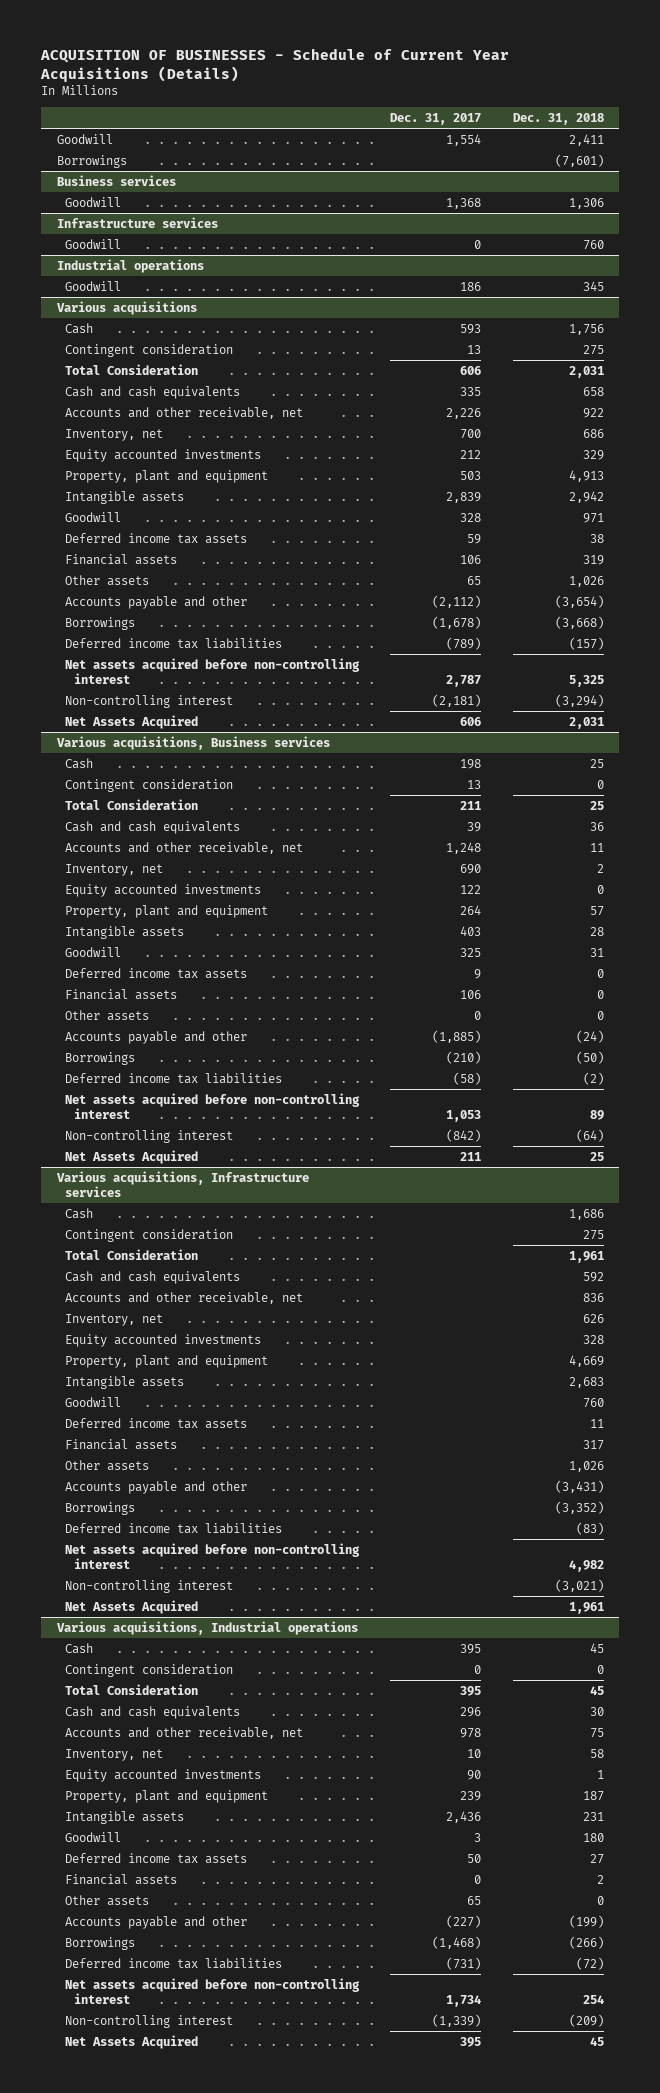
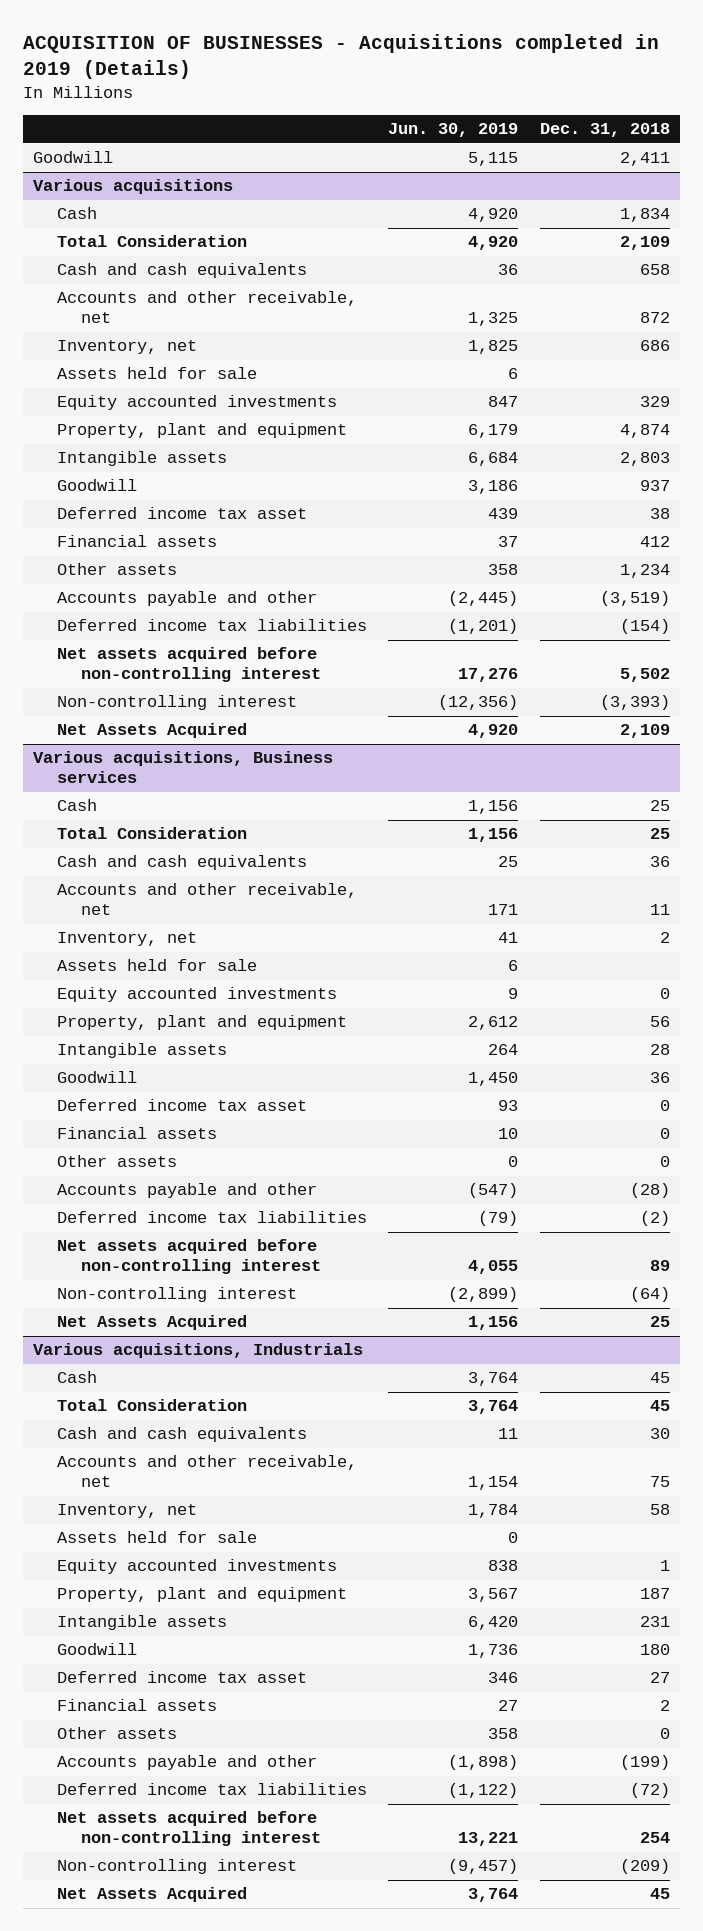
[40,48,510,82] ACQUISITION OF BUSINESSES - Schedule of Current Year Acquisitions (Details) -> [22,33,659,80] ACQUISITION OF BUSINESSES - Acquisitions completed in 2019 (Details)
[390,112,482,125] Dec. 31, 2017 -> none
none -> [388,123,519,138] Jun. 30, 2019
[56,154,127,168] Borrowings -> none
[56,174,176,186] Business services -> none
[65,196,122,207] Goodwill -> none
[56,216,218,228] Infrastructure services -> none
[65,238,122,249] Goodwill -> none
[56,258,204,273] Industrial operations -> none
[65,280,122,291] Goodwill -> none
[65,343,234,357] Contingent consideration -> none
[568,323,604,335] 1,756 -> [619,208,670,223] 1,834
[568,365,604,378] 2,031 -> [619,236,670,251] 2,109
[582,407,604,418] 922 -> [639,312,670,324] 872
none -> [57,367,258,380] Assets held for sale
[65,616,136,630] Borrowings -> none
[568,469,604,482] 4,913 -> [619,424,670,439] 4,874
[568,490,604,503] 2,942 -> [619,452,670,467] 2,803
[582,512,604,523] 971 -> [639,480,670,492] 937
[65,532,248,544] Deferred income tax assets -> [57,507,308,520] Deferred income tax asset
[582,554,604,565] 319 -> [639,536,670,548] 412
[568,575,604,587] 1,026 -> [619,564,670,579] 1,234
[554,594,604,608] (3,654) -> [599,591,670,607] (3,519)
[568,636,604,650] (157) -> [619,619,670,635] (154)
[568,674,604,687] 5,325 -> [619,668,670,683] 5,502
[554,693,604,707] (3,294) -> [599,695,670,711] (3,393)
[568,716,604,729] 2,031 -> [619,724,670,739] 2,109
[65,778,234,792] Contingent consideration -> none
none -> [57,959,258,972] Assets held for sale
[589,905,604,916] 57 -> [649,1016,670,1028] 56
[589,947,604,957] 31 -> [649,1072,670,1084] 36
[65,967,248,979] Deferred income tax assets -> [57,1099,308,1112] Deferred income tax asset
[65,1051,136,1065] Borrowings -> none
[575,1029,604,1043] (24) -> [629,1183,670,1199] (28)
[56,1170,309,1197] Various acquisitions, Infrastructure services -> none
[65,1207,94,1219] Cash -> none
[65,1228,234,1242] Contingent consideration -> none
[65,1248,199,1260] Total Consideration -> none
[65,1270,241,1284] Cash and cash equivalents -> none
[65,1291,304,1304] Accounts and other receivable, net -> none
[65,1313,164,1326] Inventory, net -> none
[65,1333,262,1347] Equity accounted investments -> none
[65,1354,269,1368] Property, plant and equipment -> none
[65,1375,185,1389] Intangible assets -> none
[65,1396,122,1407] Goodwill -> none
[65,1417,248,1429] Deferred income tax assets -> none
[65,1438,178,1450] Financial assets -> none
[65,1459,150,1471] Other assets -> none
[65,1480,248,1494] Accounts payable and other -> none
[65,1501,136,1515] Borrowings -> none
[65,1522,283,1534] Deferred income tax liabilities -> none
[65,1542,361,1569] Net assets acquired before non-controlling interest -> none
[65,1579,234,1593] Non-controlling interest -> none
[65,1599,199,1614] Net Assets Acquired -> none
[56,1620,358,1635] Various acquisitions, Industrial operations -> [33,1343,364,1359] Various acquisitions, Industrials
[65,1663,234,1677] Contingent consideration -> none
none -> [57,1531,258,1544] Assets held for sale
[65,1852,248,1864] Deferred income tax assets -> [57,1671,308,1684] Deferred income tax asset
[65,1936,136,1950] Borrowings -> none

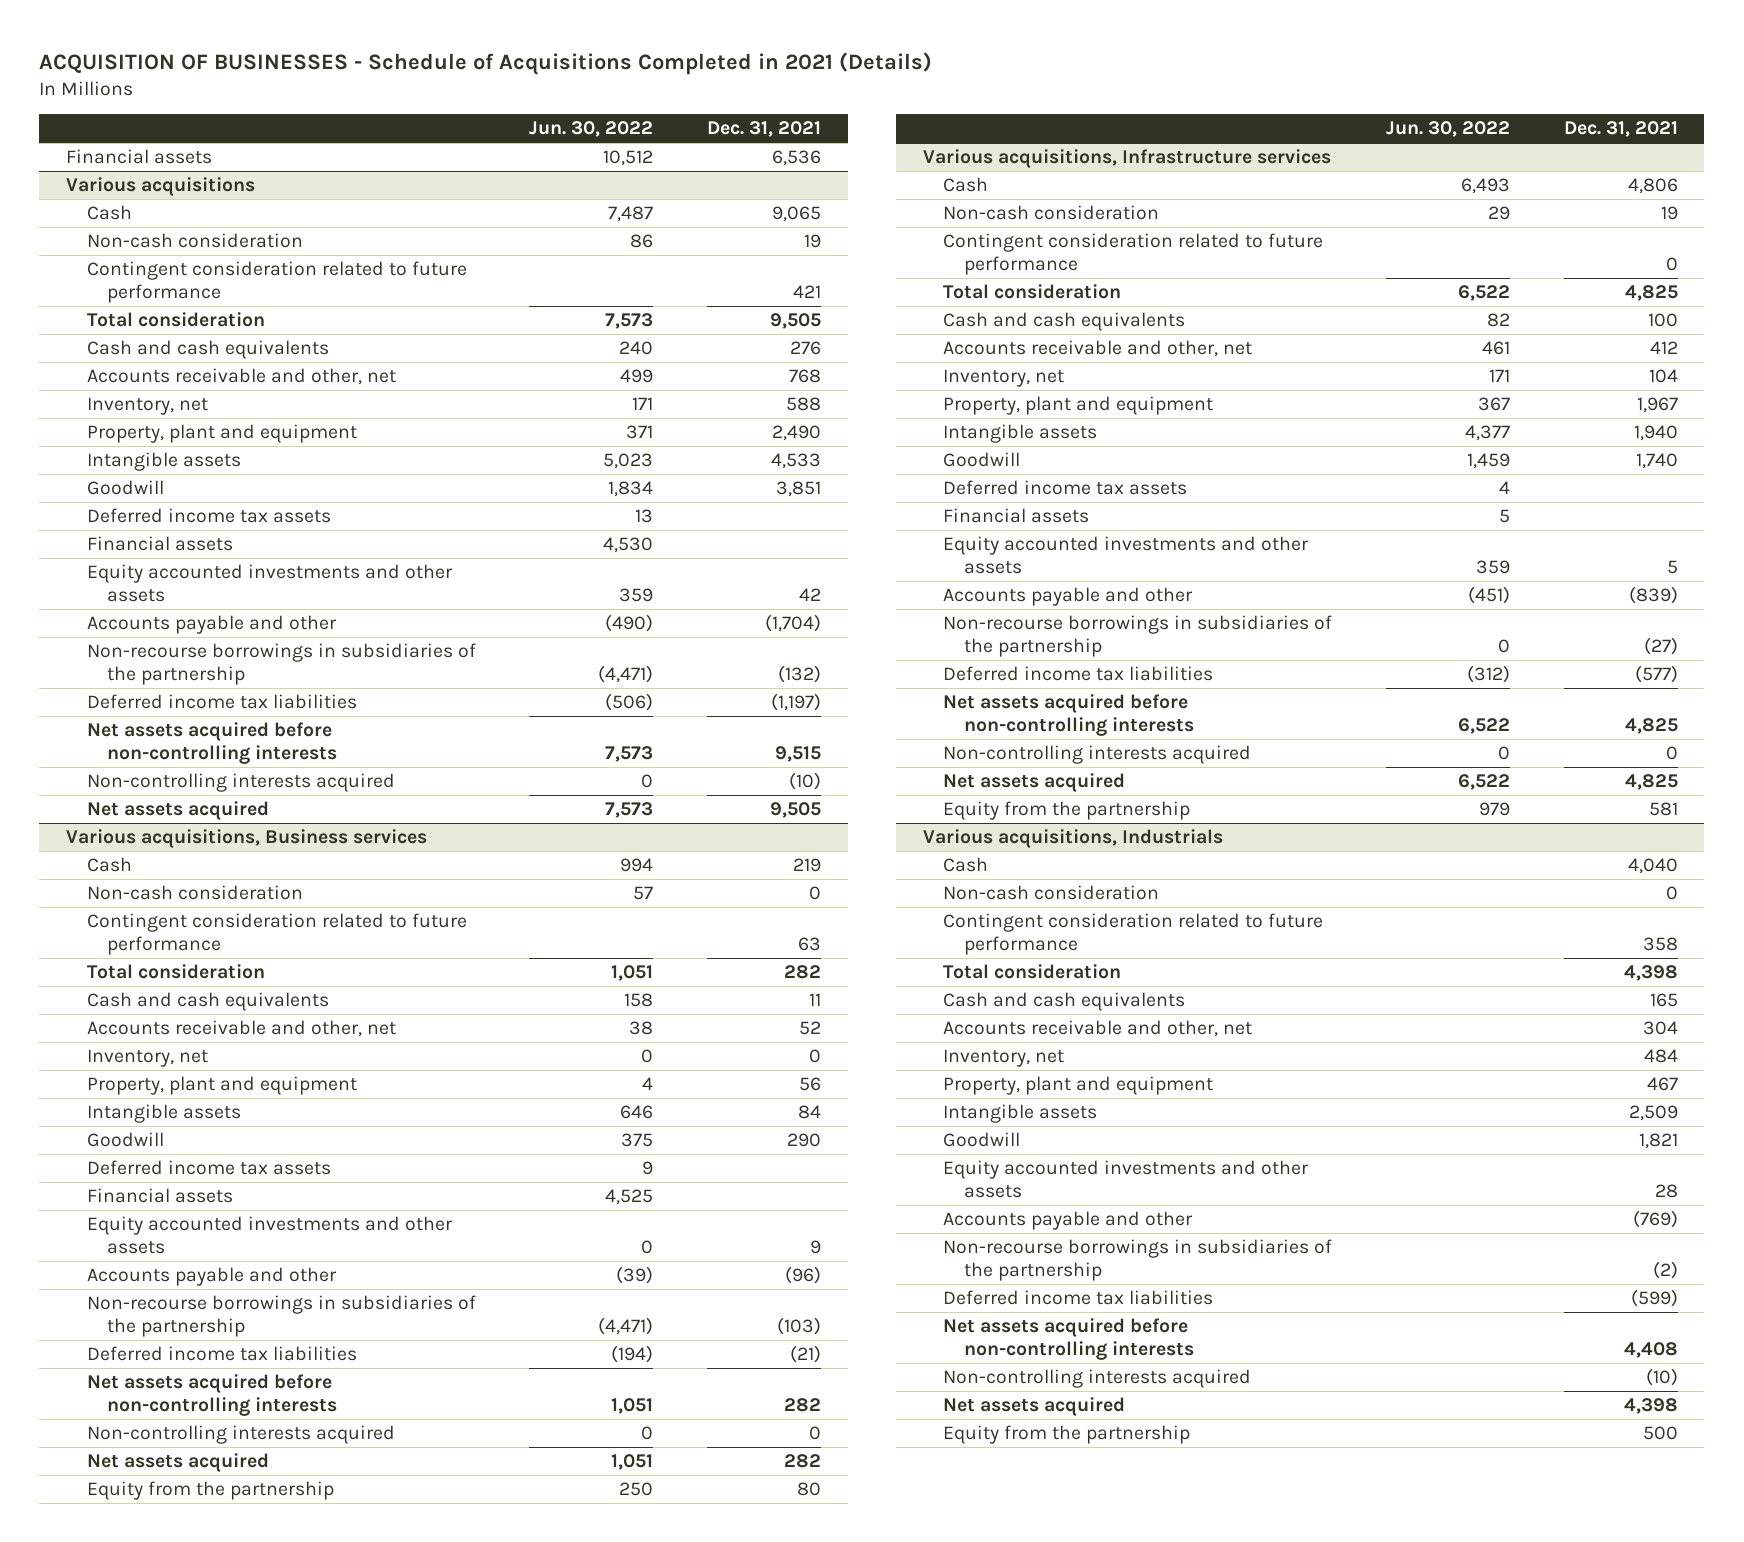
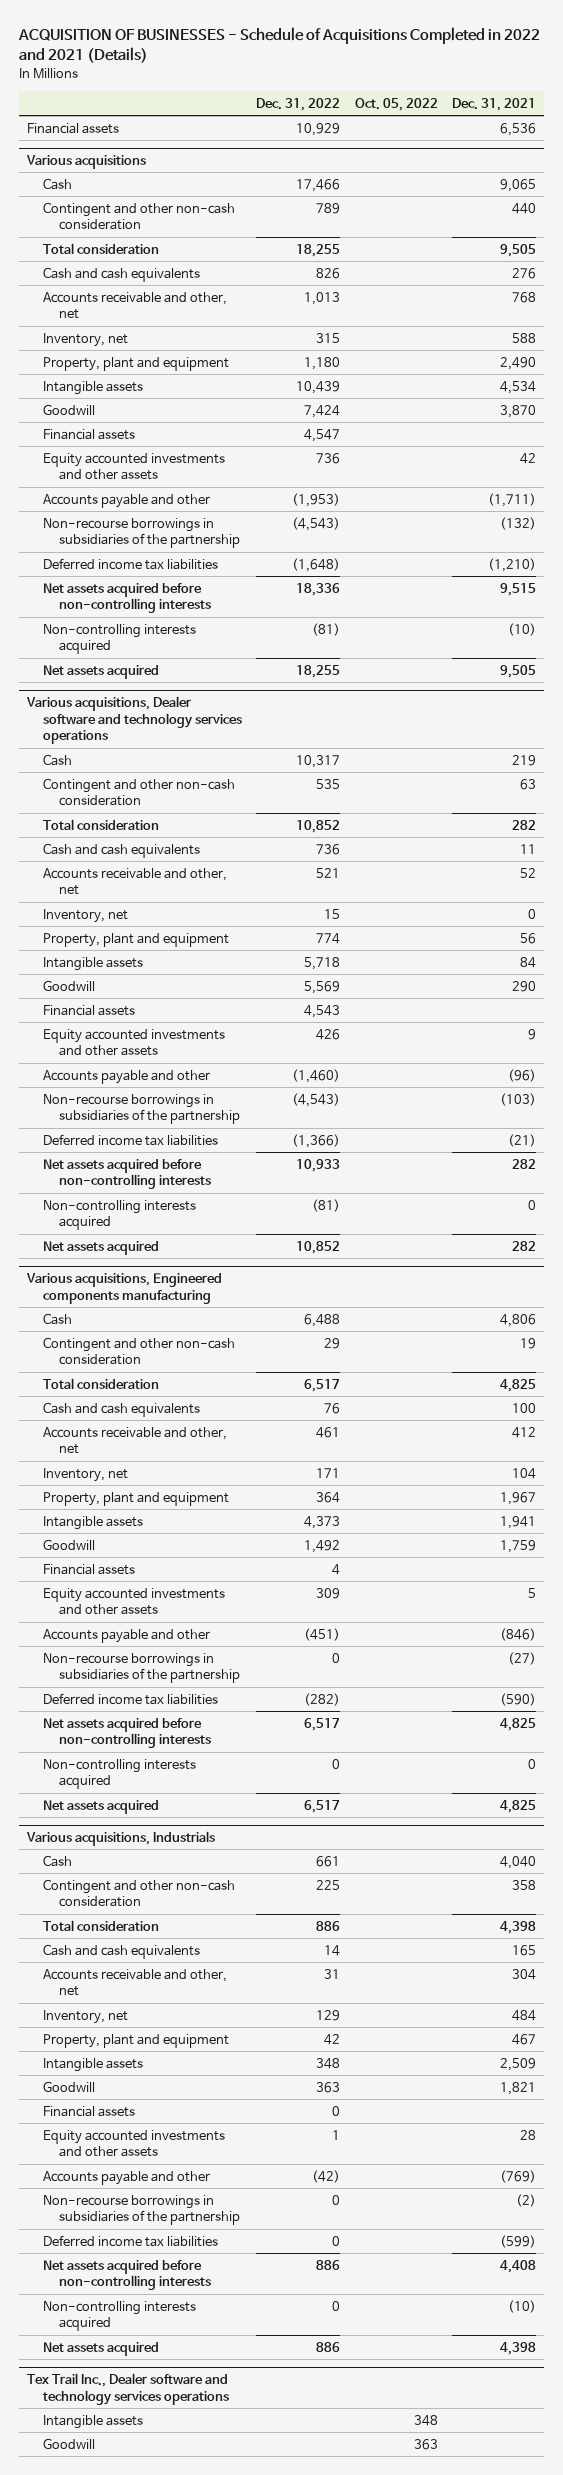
[39,52,933,76] ACQUISITION OF BUSINESSES - Schedule of Acquisitions Completed in 2021 (Details) -> [18,26,541,64] ACQUISITION OF BUSINESSES - Schedule of Acquisitions Completed in 2022 and 2021 (Details)
[529,121,654,138] Jun. 30, 2022 -> none
none -> [256,97,341,111] Dec. 31, 2022
none -> [354,97,438,111] Oct. 05, 2022
[86,233,303,249] Non-cash consideration -> none
[86,261,467,303] Contingent consideration related to future performance -> [42,201,235,231] Contingent and other non-cash consideration
[792,284,821,298] 421 -> [512,202,537,214] 440
[86,508,331,524] Deferred income tax assets -> none
[770,453,821,470] 4,533 -> [500,380,537,394] 4,534
[775,481,821,498] 3,851 -> [500,404,537,418] 3,870
[764,614,821,633] (1,704) -> [488,492,537,507] (1,711)
[770,693,821,712] (1,197) -> [488,557,537,572] (1,210)
[66,829,428,849] Various acquisitions, Business services -> none
none -> [25,696,242,745] Various acquisitions, Dealer software and technology services operations
[86,885,303,901] Non-cash consideration -> none
[86,913,467,955] Contingent consideration related to future performance -> [42,777,235,807] Contingent and other non-cash consideration
[86,1160,331,1176] Deferred income tax assets -> none
[86,1481,334,1501] Equity from the partnership -> none
[922,149,1331,169] Various acquisitions, Infrastructure services -> none
none -> [25,1273,222,1304] Various acquisitions, Engineered components manufacturing
[943,205,1160,221] Non-cash consideration -> none
[943,233,1324,275] Contingent consideration related to future performance -> [42,1336,235,1366] Contingent and other non-cash consideration
[1665,256,1678,271] 0 -> [520,1337,537,1349] 19
[943,480,1188,496] Deferred income tax assets -> none
[1633,425,1678,442] 1,940 -> [500,1515,537,1529] 1,941
[1635,453,1678,470] 1,740 -> [500,1539,537,1553] 1,759
[1628,586,1678,605] (839) -> [500,1627,537,1641] (846)
[1634,665,1678,684] (577) -> [500,1692,537,1706] (590)
[943,801,1191,821] Equity from the partnership -> none
[943,885,1160,901] Non-cash consideration -> none
[943,913,1324,955] Contingent consideration related to future performance -> [42,1878,235,1908] Contingent and other non-cash consideration
none -> [42,2105,135,2117] Financial assets
[943,1425,1191,1445] Equity from the partnership -> none
none -> [26,2373,229,2405] Tex Trail Inc., Dealer software and technology services operations
none -> [42,2414,143,2429] Intangible assets
none -> [42,2437,95,2449] Goodwill

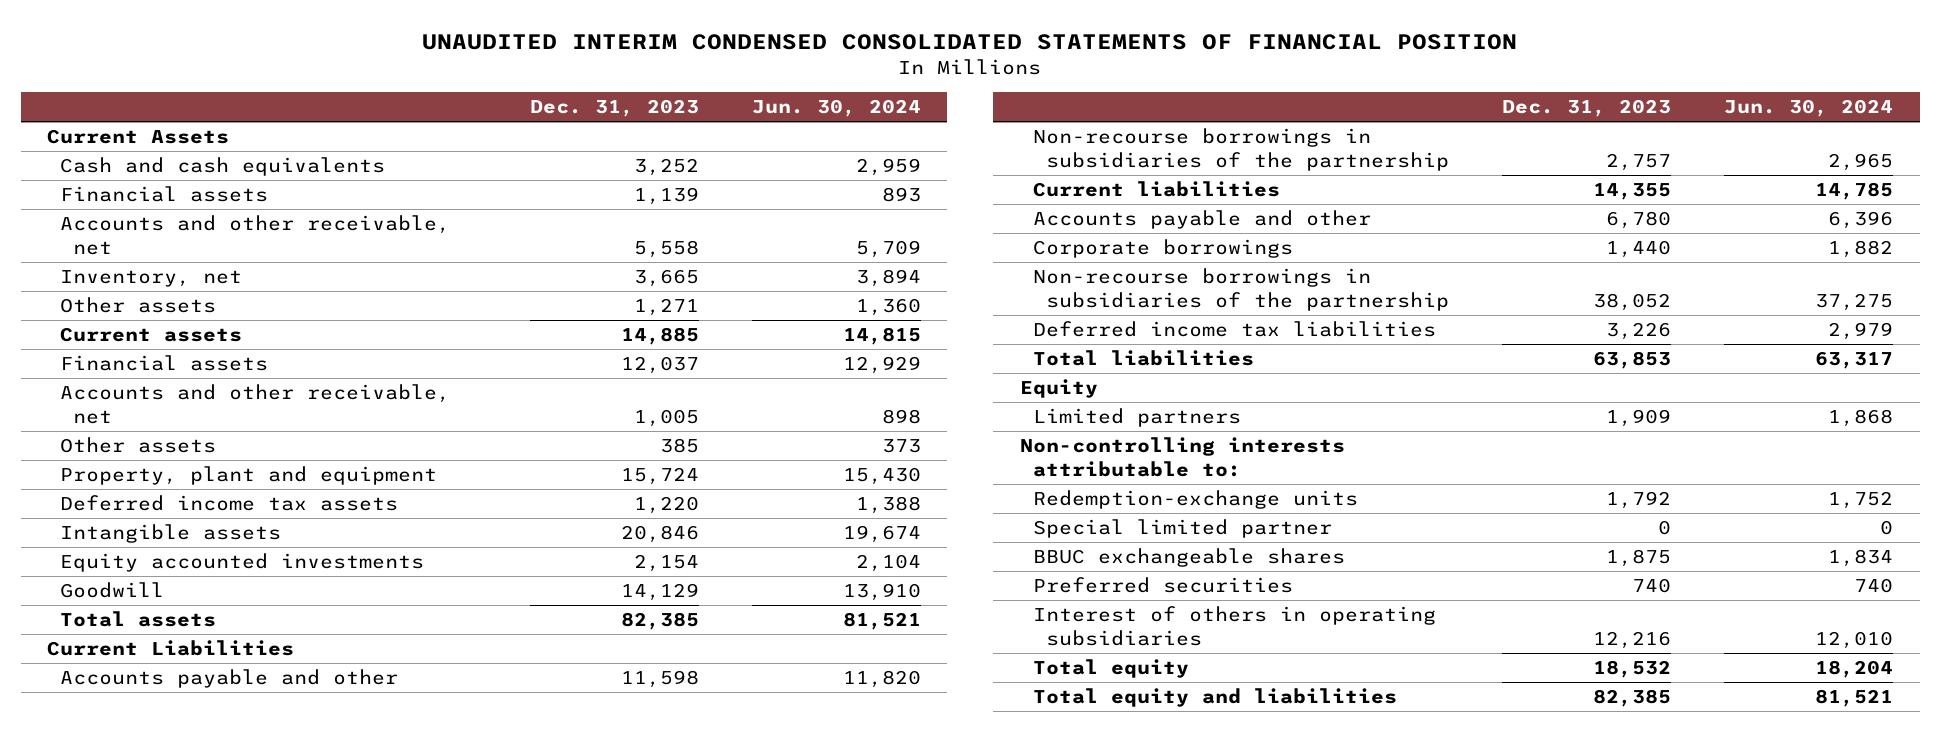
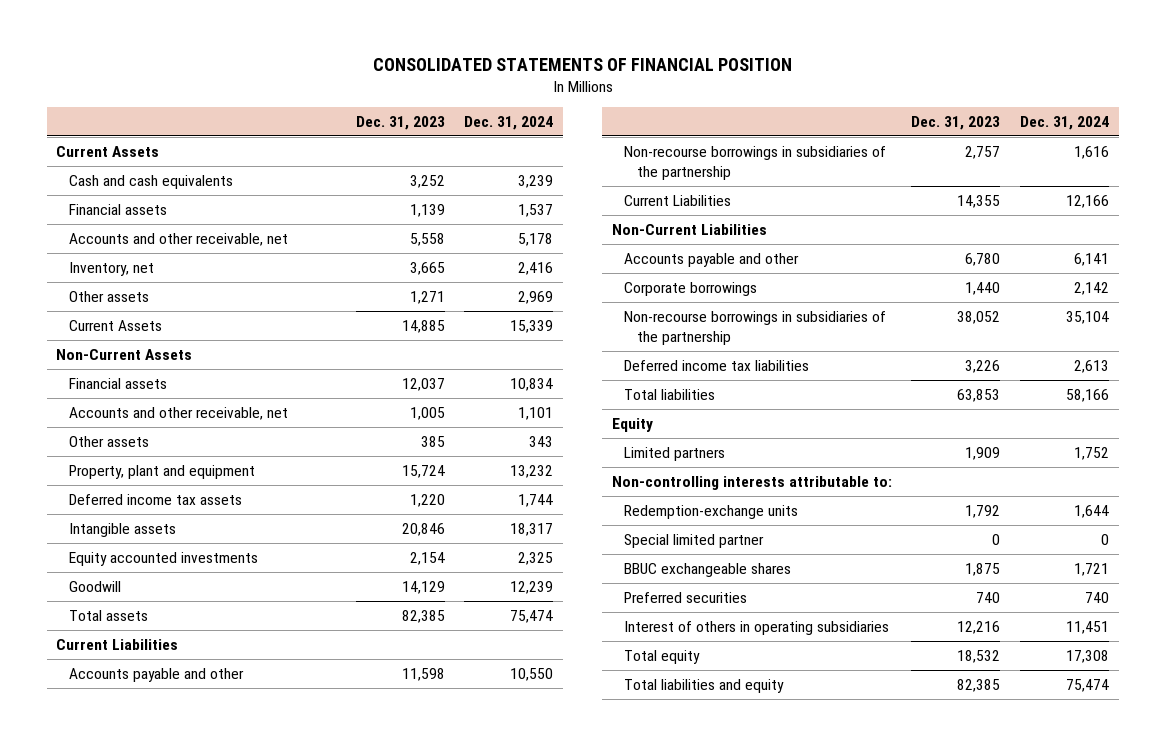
[422,34,1518,51] UNAUDITED INTERIM CONDENSED CONSOLIDATED STATEMENTS OF FINANCIAL POSITION -> [372,57,792,71] CONSOLIDATED STATEMENTS OF FINANCIAL POSITION
[751,99,921,118] Jun. 30, 2024 -> none
none -> [464,116,554,131] Dec. 31, 2024
[60,326,243,342] Current assets -> [68,319,162,331] Current Assets
none -> [56,348,193,360] Non-Current Assets
[1032,180,1280,197] Current liabilities -> [624,194,732,206] Current Liabilities
none -> [611,223,767,235] Non-Current Liabilities
[1032,687,1397,707] Total equity and liabilities -> [624,678,785,693] Total liabilities and equity

